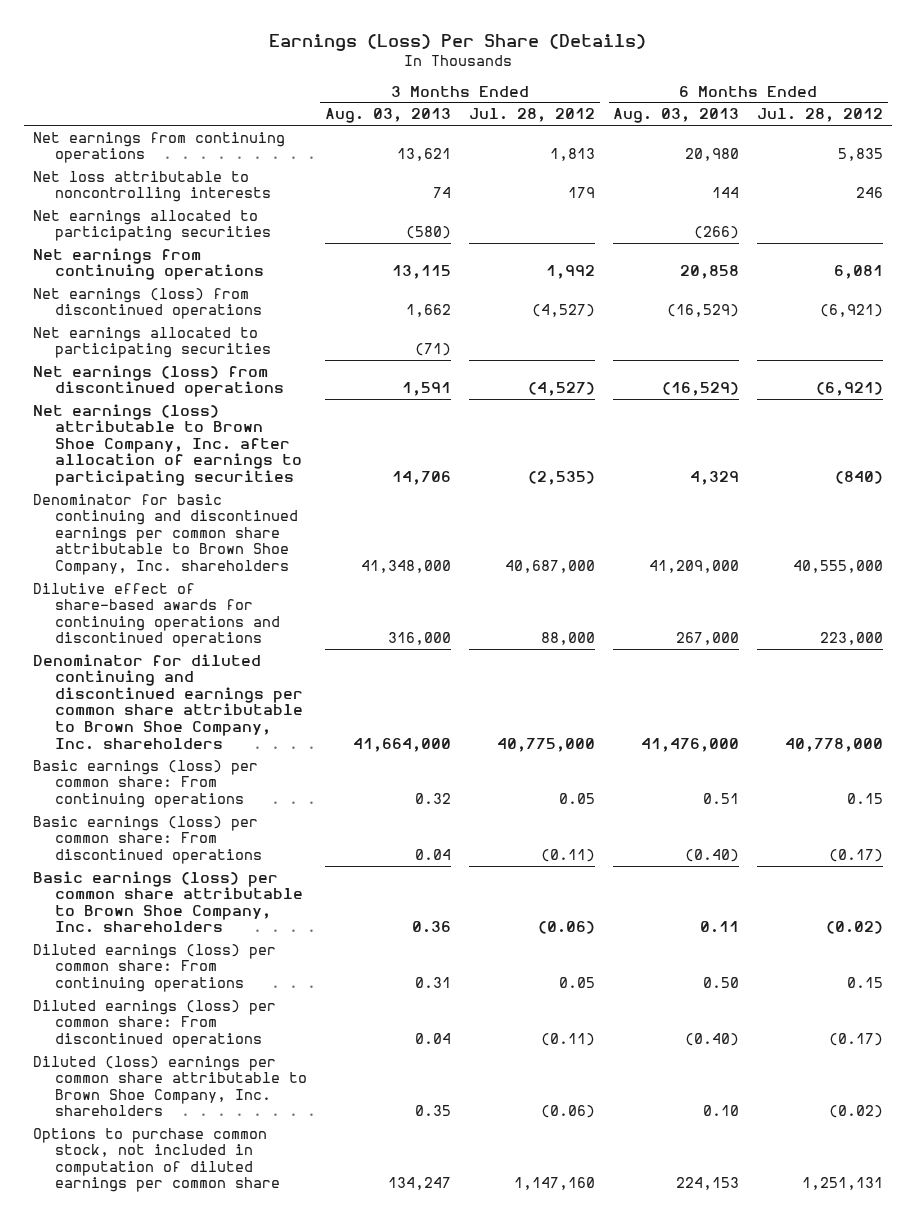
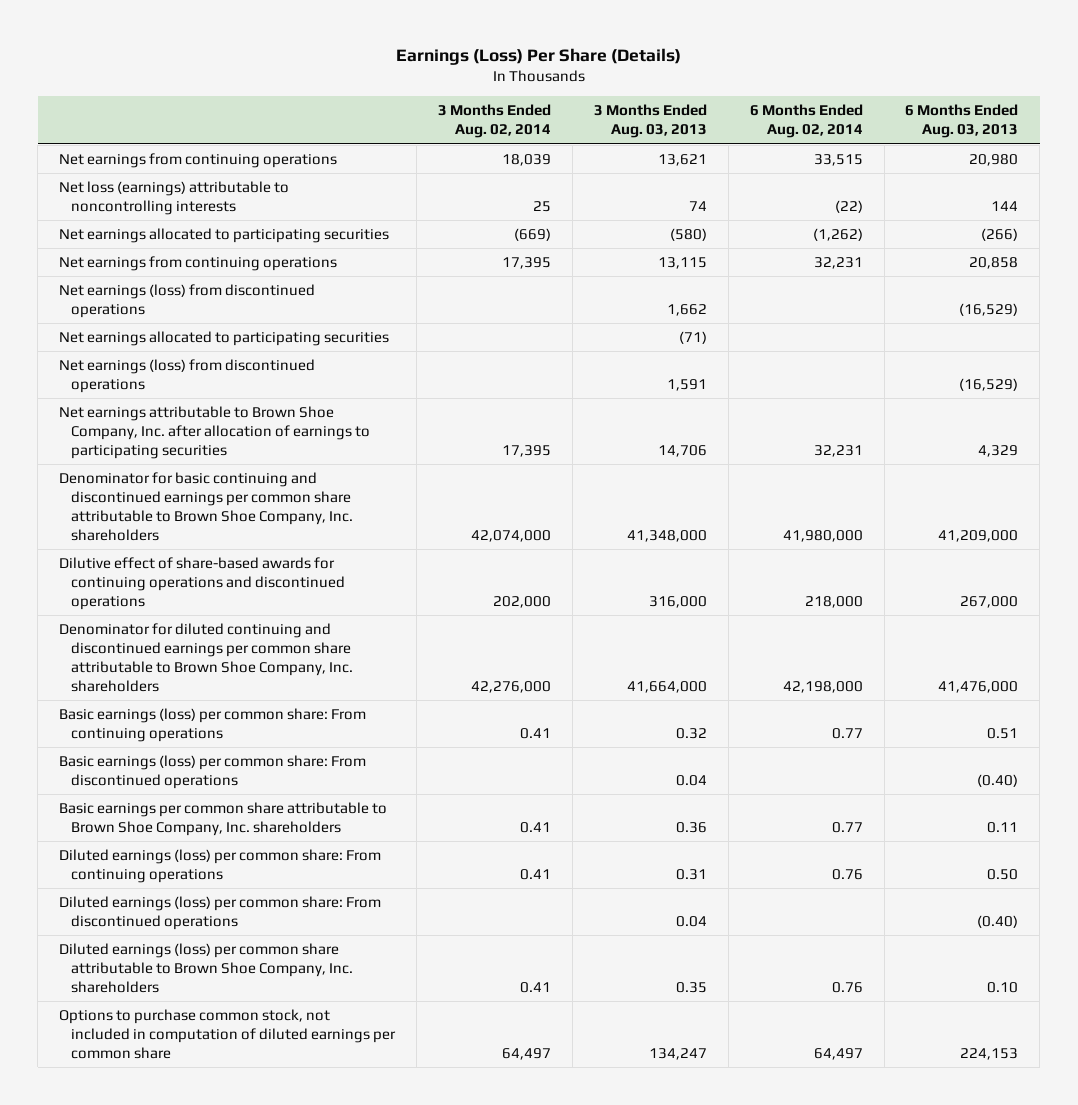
[468,108,595,123] Jul. 28, 2012 -> none
[757,108,884,123] Jul. 28, 2012 -> none
none -> [437,104,551,139] 3 Months Ended Aug. 02, 2014
none -> [749,104,863,139] 6 Months Ended Aug. 02, 2014
[33,170,271,203] Net loss attributable to noncontrolling interests -> [59,181,290,215] Net loss (earnings) attributable to noncontrolling interests
[33,403,302,486] Net earnings (loss) attributable to Brown Shoe Company, Inc. after allocation of earnings to participating securities -> [59,406,371,459] Net earnings attributable to Brown Shoe Company, Inc. after allocation of earnings to participating securities
[33,870,303,934] Basic earnings (loss) per common share attributable to Brown Shoe Company, Inc. shareholders -> [59,802,388,836] Basic earnings per common share attributable to Brown Shoe Company, Inc. shareholders
[33,1055,307,1117] Diluted (loss) earnings per common share attributable to Brown Shoe Company, Inc. shareholders -> [59,943,354,993] Diluted earnings (loss) per common share attributable to Brown Shoe Company, Inc. shareholders

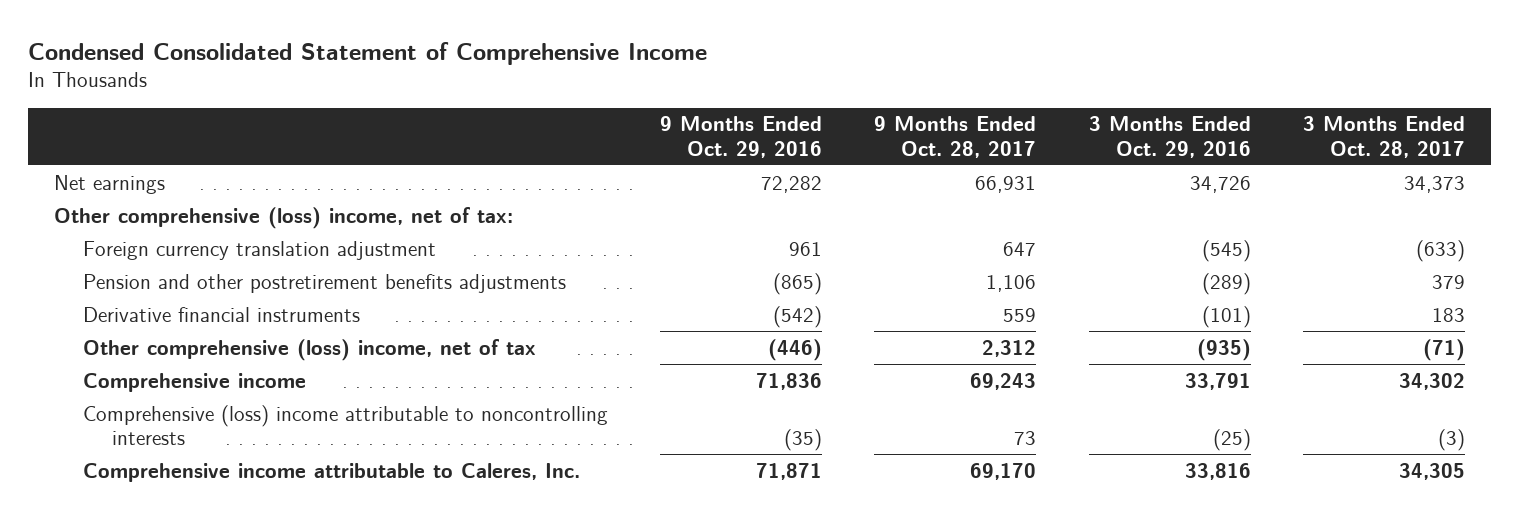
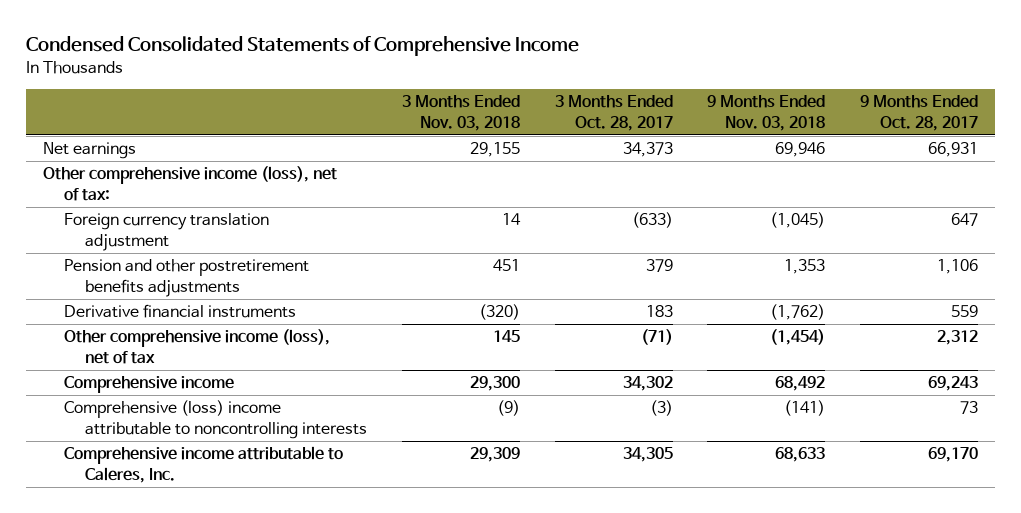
[27,41,707,65] Condensed Consolidated Statement of Comprehensive Income -> [26,36,580,57] Condensed Consolidated Statements of Comprehensive Income
[660,116,823,158] 9 Months Ended Oct. 29, 2016 -> none
[1088,116,1251,158] 3 Months Ended Oct. 29, 2016 -> none
none -> [402,95,521,131] 3 Months Ended Nov. 03, 2018
none -> [707,95,826,131] 9 Months Ended Nov. 03, 2018
[53,206,513,229] Other comprehensive (loss) income, net of tax: -> [43,166,338,202] Other comprehensive income (loss), net of tax:
[83,338,537,361] Other comprehensive (loss) income, net of tax -> [64,329,331,365] Other comprehensive income (loss), net of tax

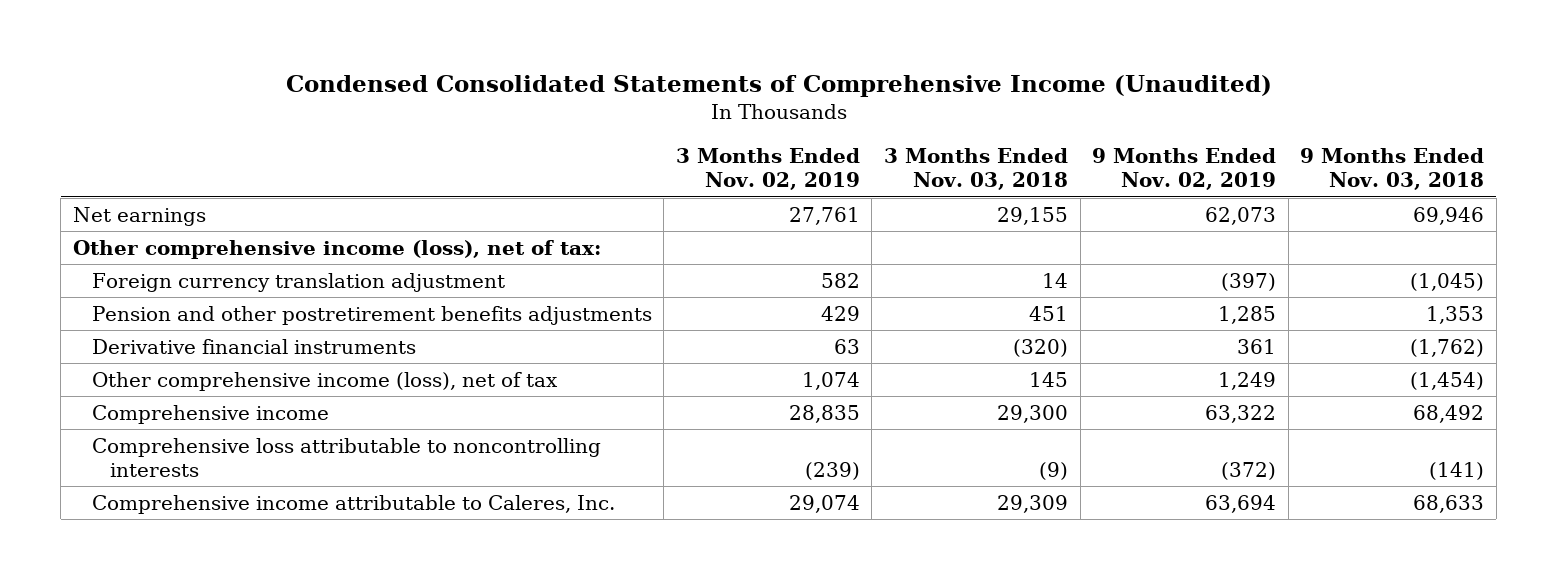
[26,36,580,57] Condensed Consolidated Statements of Comprehensive Income -> [285,75,1272,98] Condensed Consolidated Statements of Comprehensive Income (Unaudited)
[554,95,673,131] 3 Months Ended Oct. 28, 2017 -> none
[859,95,978,131] 9 Months Ended Oct. 28, 2017 -> none
none -> [675,148,860,191] 3 Months Ended Nov. 02, 2019
none -> [1092,148,1277,191] 9 Months Ended Nov. 02, 2019
[64,400,368,440] Comprehensive (loss) income attributable to noncontrolling interests -> [91,437,601,478] Comprehensive loss attributable to noncontrolling interests

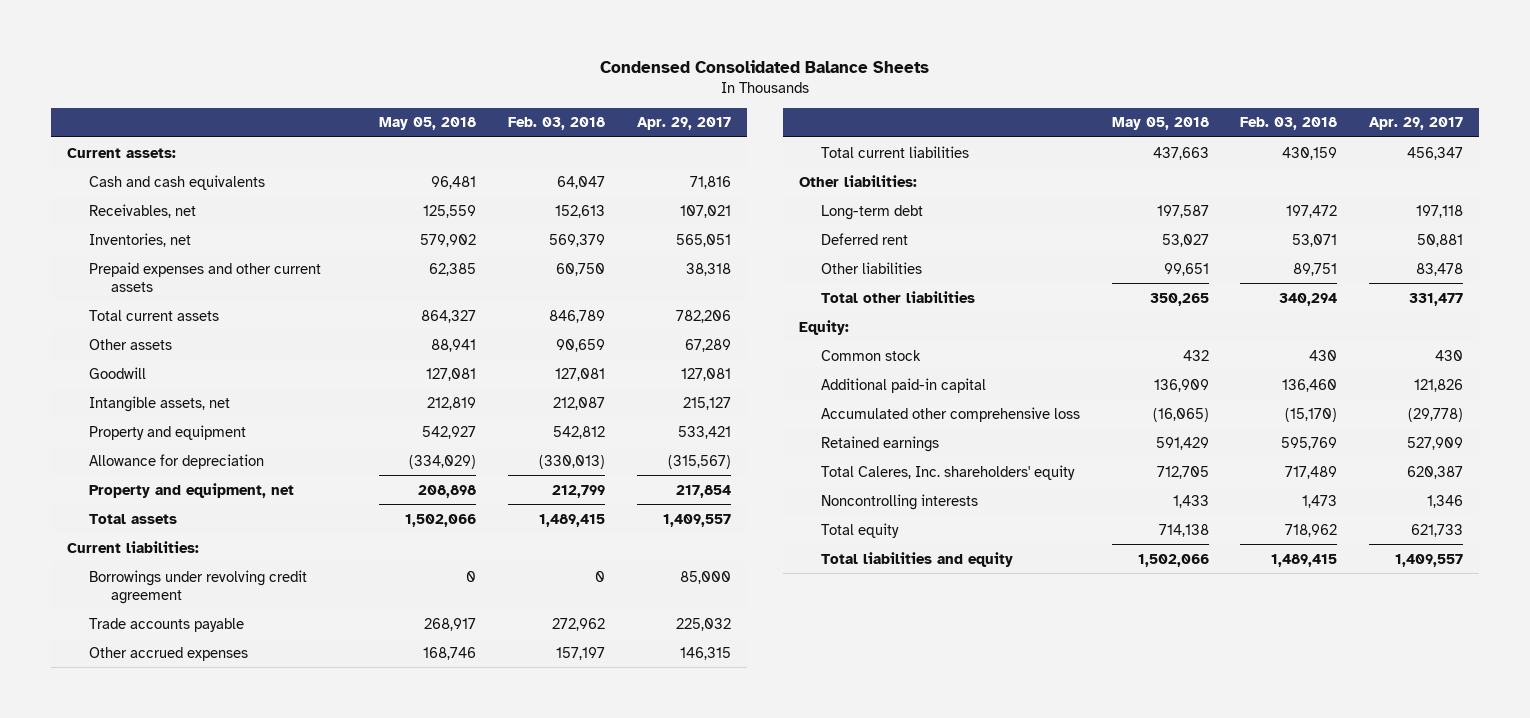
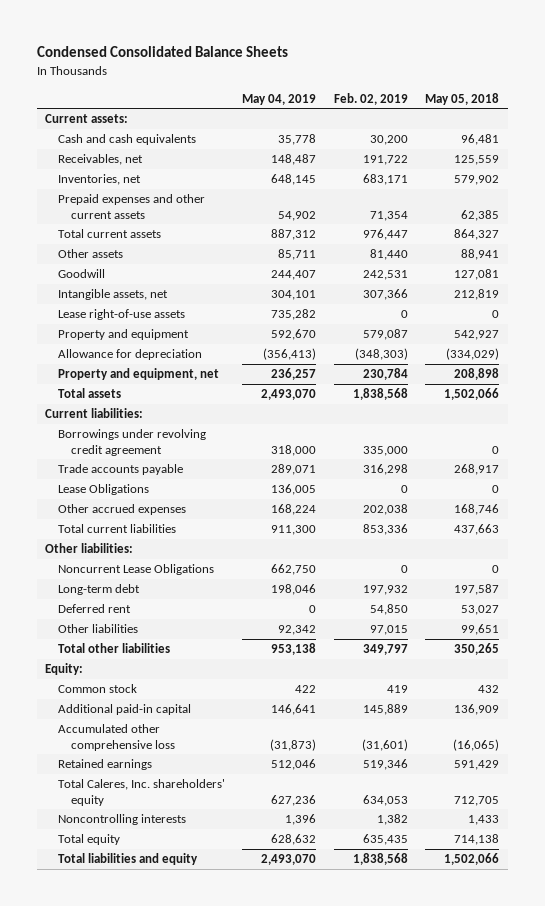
[508,117,606,131] Feb. 03, 2018 -> none
[636,117,731,131] Apr. 29, 2017 -> none
none -> [242,93,317,105] May 04, 2019
none -> [333,92,408,105] Feb. 02, 2019
none -> [58,309,186,321] Lease right-of-use assets
none -> [58,484,150,496] Lease Obligations
none -> [58,564,215,576] Noncurrent Lease Obligations

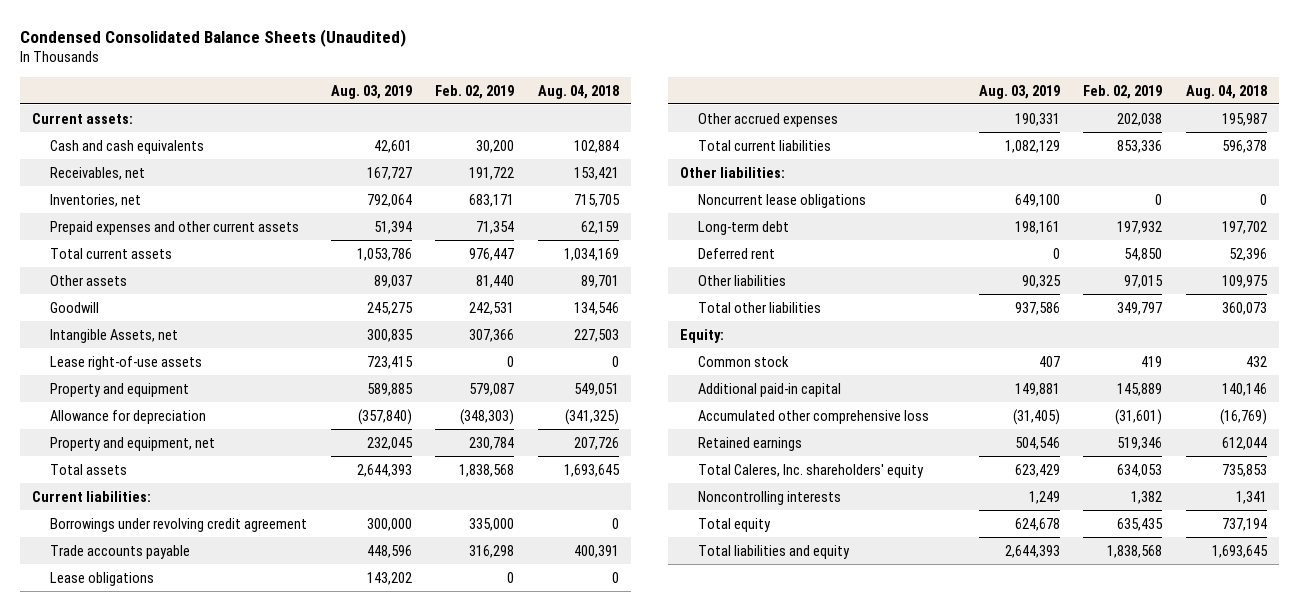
[36,46,288,58] Condensed Consolidated Balance Sheets -> [19,28,406,47] Condensed Consolidated Balance Sheets (Unaudited)
[242,93,317,105] May 04, 2019 -> none
[425,92,500,105] May 05, 2018 -> none
none -> [330,84,412,99] Aug. 03, 2019
none -> [538,84,620,99] Aug. 04, 2018
[58,289,169,301] Intangible assets, net -> [49,328,178,343] Intangible Assets, net
[58,484,150,496] Lease Obligations -> [49,571,154,586] Lease obligations
[58,564,215,576] Noncurrent Lease Obligations -> [697,193,866,208] Noncurrent lease obligations

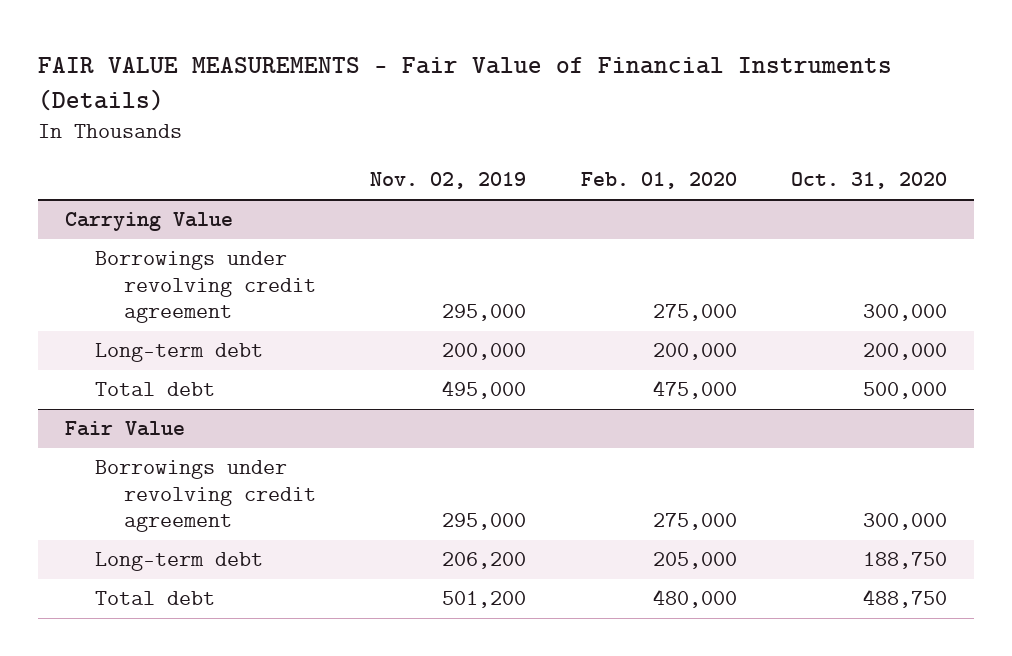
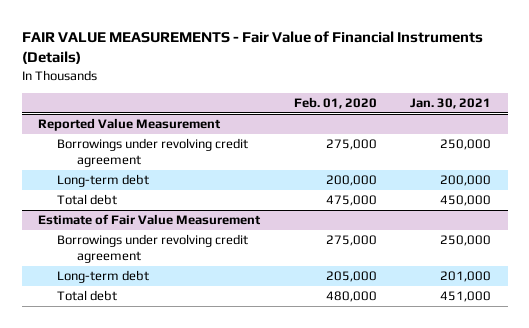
[370,172,527,190] Nov. 02, 2019 -> none
[790,172,947,190] Oct. 31, 2020 -> none
none -> [409,98,491,110] Jan. 30, 2021
[65,212,234,232] Carrying Value -> [38,118,222,132] Reported Value Measurement
[65,421,186,437] Fair Value -> [38,214,262,226] Estimate of Fair Value Measurement

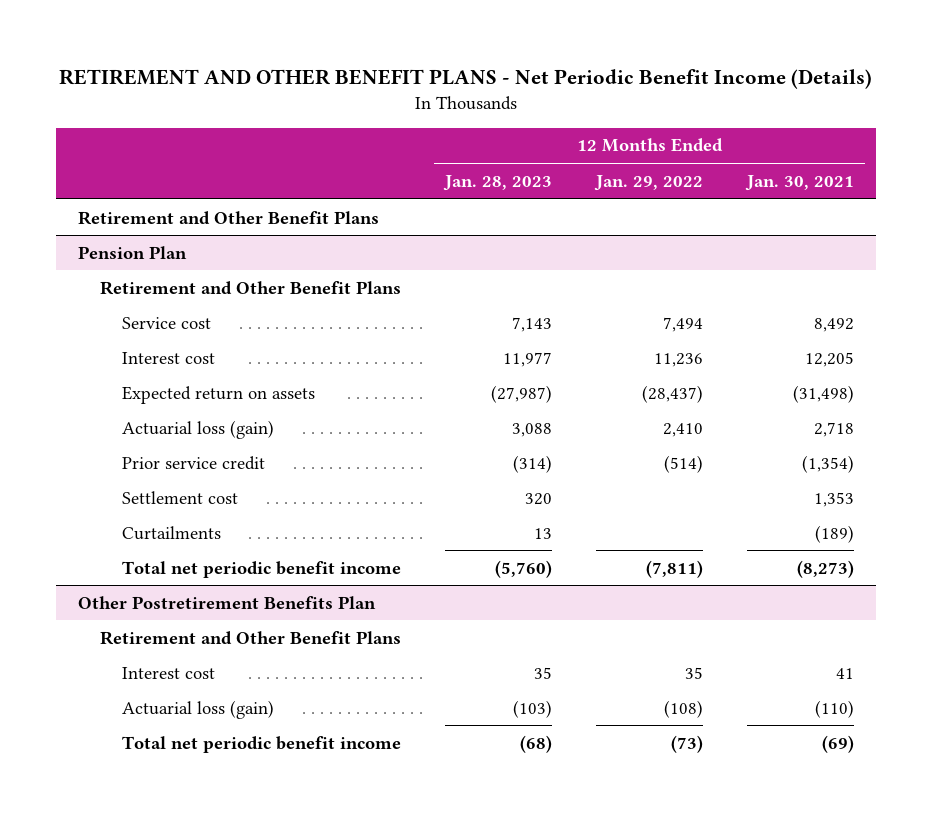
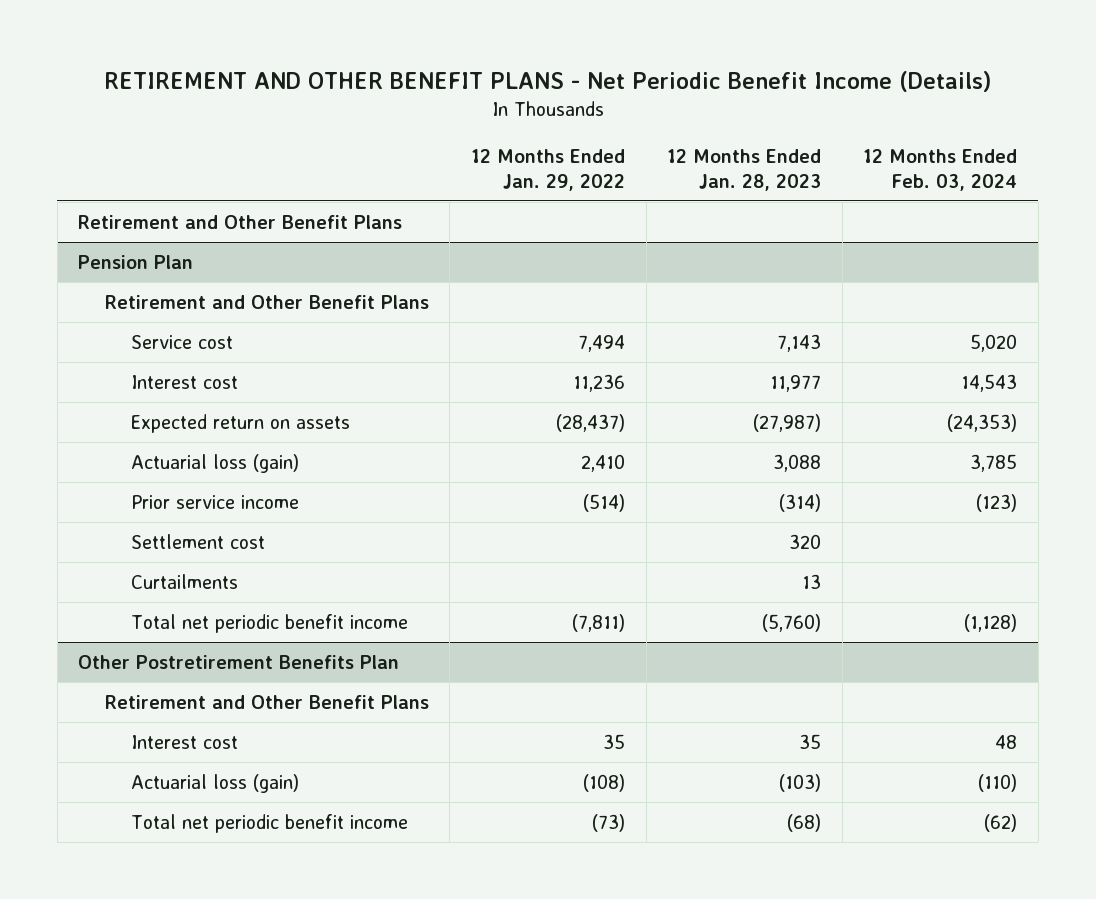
[745,174,855,191] Jan. 30, 2021 -> none
none -> [863,148,1018,191] 12 Months Ended Feb. 03, 2024
[121,455,265,470] Prior service credit -> [131,494,300,509] Prior service income

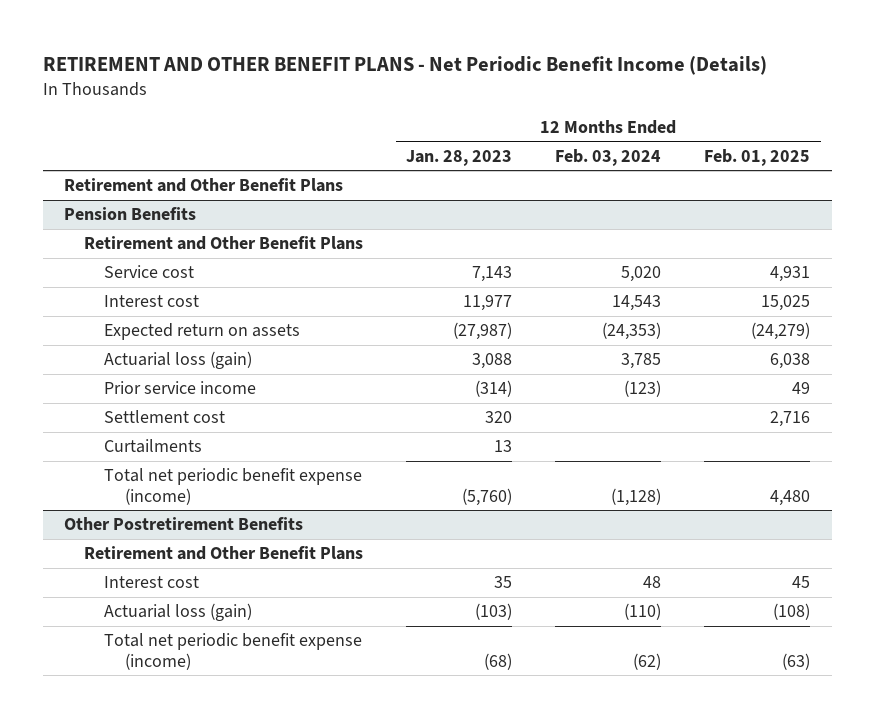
[470,148,625,191] 12 Months Ended Jan. 29, 2022 -> none
none -> [704,149,811,167] Feb. 01, 2025
[78,254,194,269] Pension Plan -> [64,207,197,221] Pension Benefits
[131,613,409,633] Total net periodic benefit income -> [104,468,363,505] Total net periodic benefit expense (income)
[78,654,400,669] Other Postretirement Benefits Plan -> [64,517,304,531] Other Postretirement Benefits
[131,813,409,833] Total net periodic benefit income -> [104,633,363,670] Total net periodic benefit expense (income)

